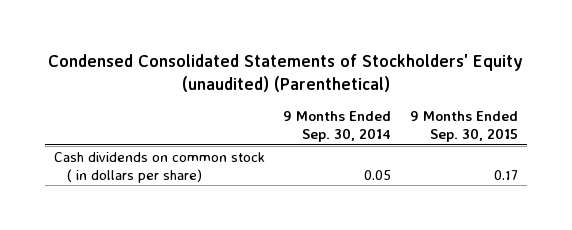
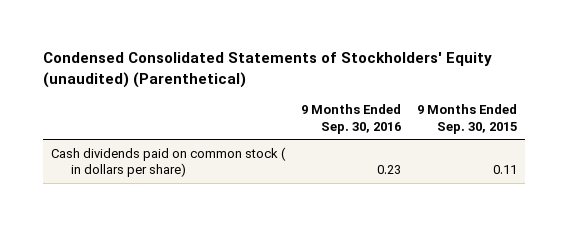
[283,111,392,142] 9 Months Ended Sep. 30, 2014 -> none
none -> [300,104,401,135] 9 Months Ended Sep. 30, 2016
[53,151,265,183] Cash dividends on common stock ( in dollars per share) -> [50,146,286,178] Cash dividends paid on common stock ( in dollars per share)
[494,169,519,180] 0.17 -> [492,165,517,175] 0.11

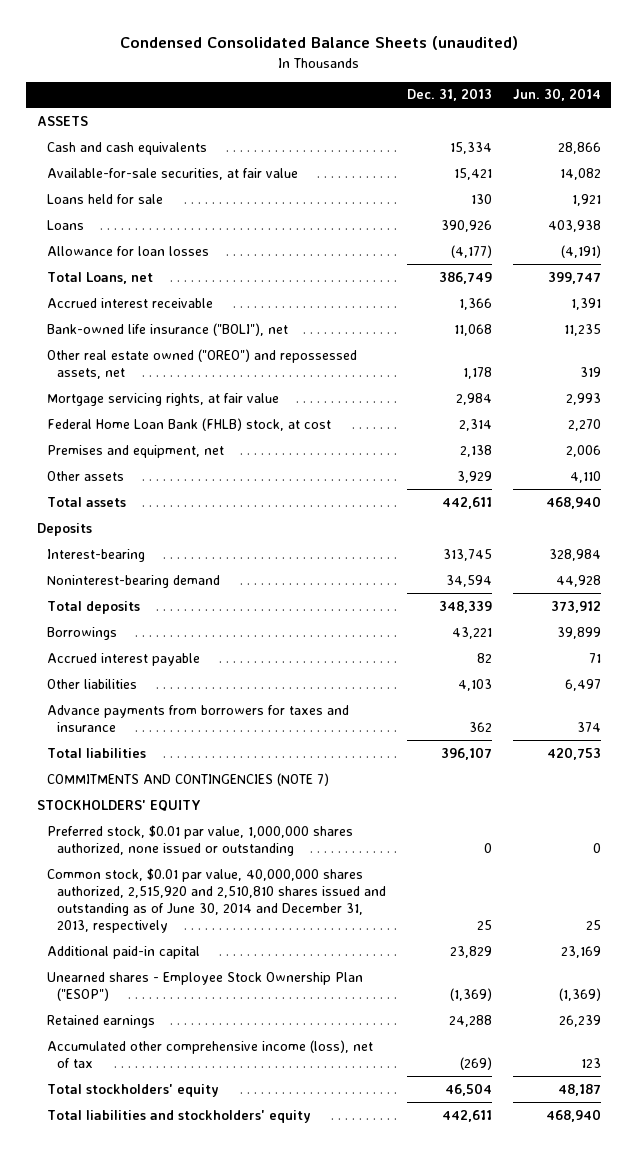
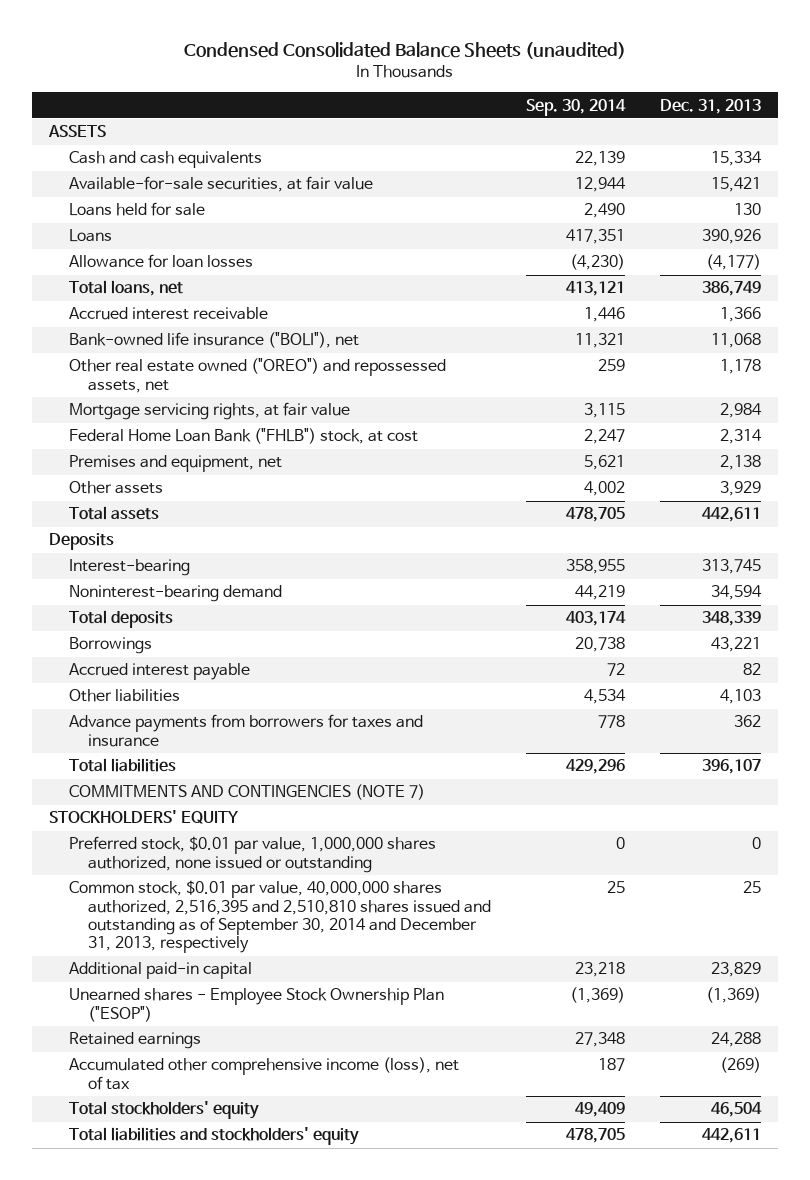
[512,88,601,102] Jun. 30, 2014 -> none
none -> [525,98,626,116] Sep. 30, 2014
[46,271,153,284] Total Loans, net -> [68,280,183,297] Total loans, net
[46,417,331,431] Federal Home Loan Bank (FHLB) stock, at cost -> [68,428,418,445] Federal Home Loan Bank ("FHLB") stock, at cost
[46,867,387,934] Common stock, $0.01 par value, 40,000,000 shares authorized, 2,515,920 and 2,510,810 shares issued and outstanding as of June 30, 2014 and December 31, 2013, respectively -> [68,880,492,954] Common stock, $0.01 par value, 40,000,000 shares authorized, 2,516,395 and 2,510,810 shares issued and outstanding as of September 30, 2014 and December 31, 2013, respectively

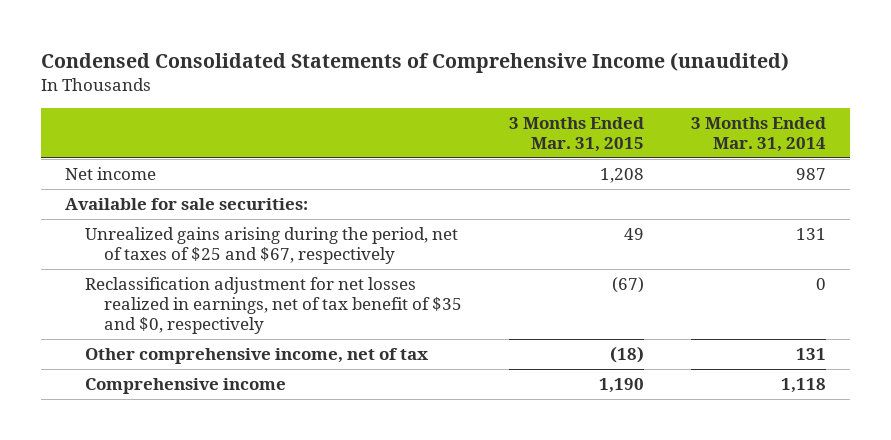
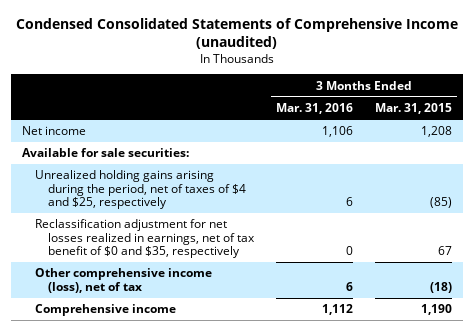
[691,116,827,152] 3 Months Ended Mar. 31, 2014 -> none
none -> [276,103,354,115] Mar. 31, 2016
[84,227,458,265] Unrealized gains arising during the period, net of taxes of $25 and $67, respectively -> [34,170,247,210] Unrealized holding gains arising during the period, net of taxes of $4 and $25, respectively
[624,228,645,241] 49 -> [429,197,452,209] (85)
[84,277,463,334] Reclassification adjustment for net losses realized in earnings, net of tax benefit of $35 and $0, respectively -> [34,219,256,259] Reclassification adjustment for net losses realized in earnings, net of tax benefit of $0 and $35, respectively
[612,277,645,294] (67) -> [437,246,452,256] 67
[84,348,428,365] Other comprehensive income, net of tax -> [34,268,212,293] Other comprehensive income (loss), net of tax

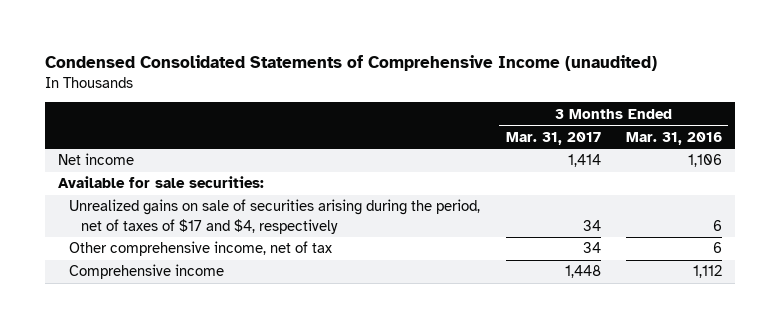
[374,103,452,115] Mar. 31, 2015 -> none
none -> [505,131,601,145] Mar. 31, 2017
[34,219,256,259] Reclassification adjustment for net losses realized in earnings, net of tax benefit of $0 and $35, respectively -> none
[34,170,247,210] Unrealized holding gains arising during the period, net of taxes of $4 and $25, respectively -> [69,199,481,234] Unrealized gains on sale of securities arising during the period, net of taxes of $17 and $4, respectively
[34,268,212,293] Other comprehensive income (loss), net of tax -> [69,241,333,257] Other comprehensive income, net of tax

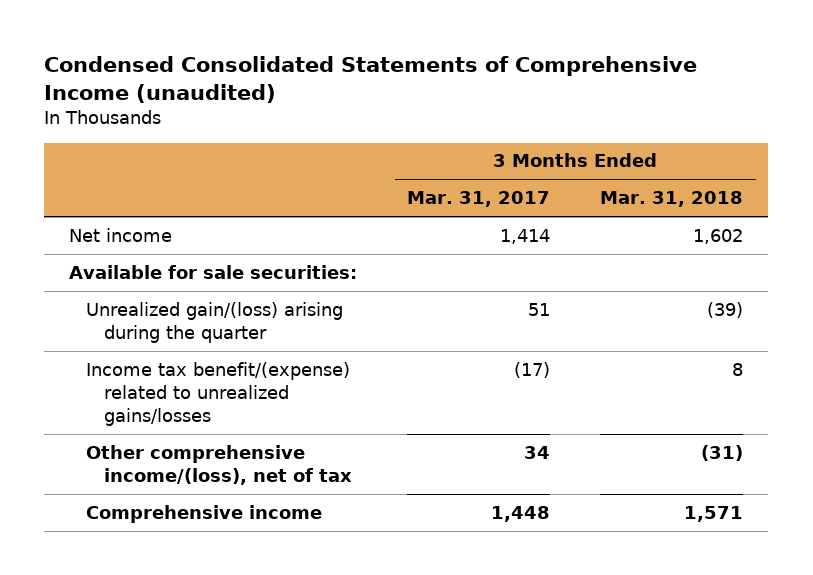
[626,131,723,145] Mar. 31, 2016 -> none
none -> [600,191,744,208] Mar. 31, 2018
[69,199,481,234] Unrealized gains on sale of securities arising during the period, net of taxes of $17 and $4, respectively -> none
none -> [86,301,344,344] Unrealized gain/(loss) arising during the quarter
none -> [86,361,351,427] Income tax benefit/(expense) related to unrealized gains/losses
[69,241,333,257] Other comprehensive income, net of tax -> [86,444,352,486] Other comprehensive income/(loss), net of tax

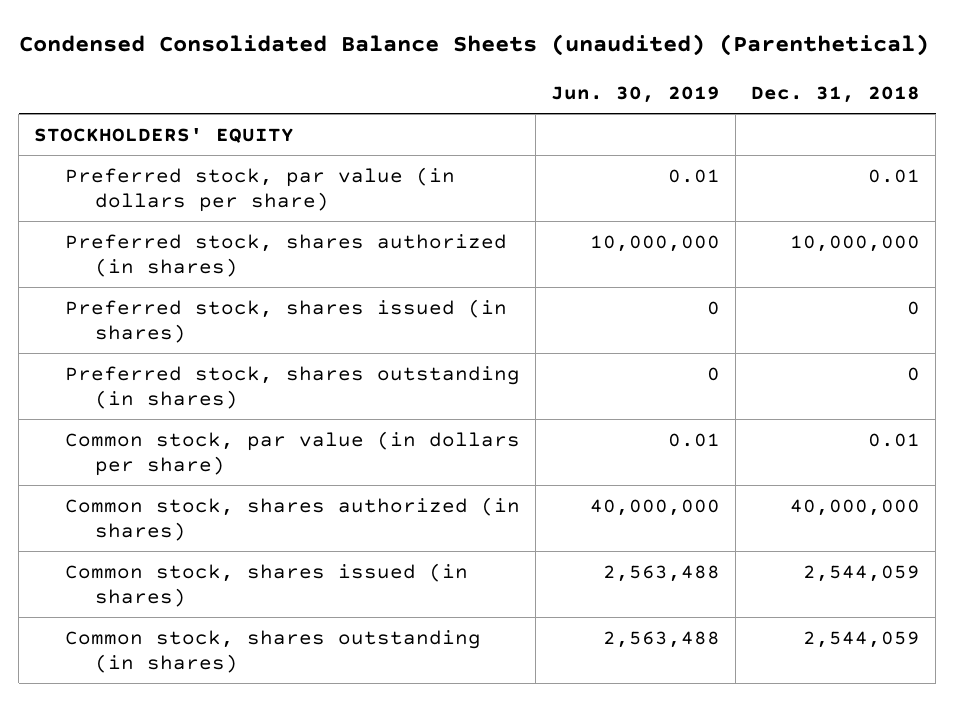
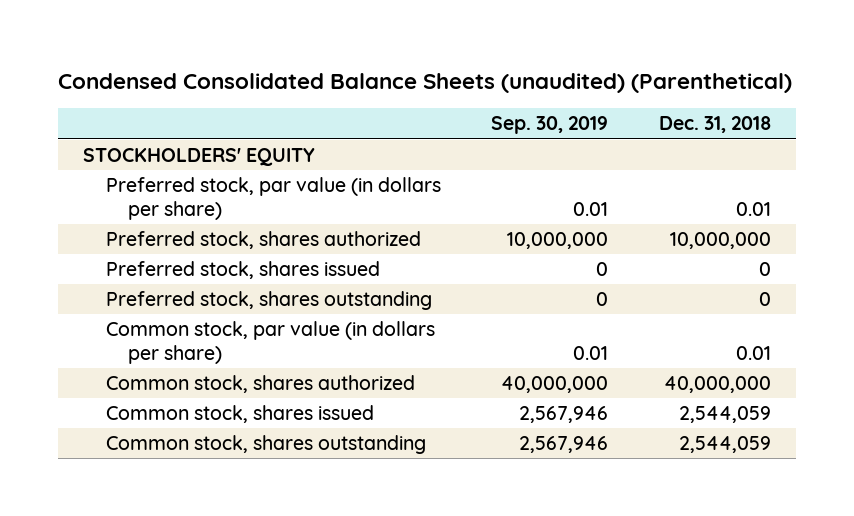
[550,86,720,104] Jun. 30, 2019 -> none
none -> [491,116,609,135] Sep. 30, 2019
[64,233,507,277] Preferred stock, shares authorized (in shares) -> [105,231,421,250] Preferred stock, shares authorized
[64,298,507,343] Preferred stock, shares issued (in shares) -> [105,261,380,280] Preferred stock, shares issued
[64,365,520,409] Preferred stock, shares outstanding (in shares) -> [105,291,432,311] Preferred stock, shares outstanding
[64,496,520,541] Common stock, shares authorized (in shares) -> [105,375,415,394] Common stock, shares authorized
[64,562,468,607] Common stock, shares issued (in shares) -> [105,405,374,424] Common stock, shares issued
[64,629,481,673] Common stock, shares outstanding (in shares) -> [105,435,426,455] Common stock, shares outstanding

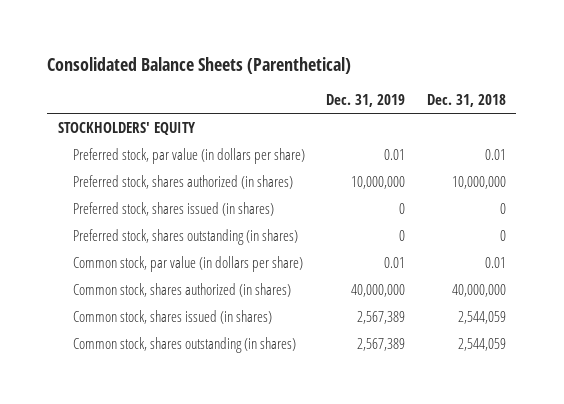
[58,72,793,93] Condensed Consolidated Balance Sheets (unaudited) (Parenthetical) -> [47,57,352,75] Consolidated Balance Sheets (Parenthetical)
[491,116,609,135] Sep. 30, 2019 -> none
none -> [326,94,406,108] Dec. 31, 2019
[105,231,421,250] Preferred stock, shares authorized -> [72,174,293,189] Preferred stock, shares authorized (in shares)
[105,261,380,280] Preferred stock, shares issued -> [72,201,274,216] Preferred stock, shares issued (in shares)
[105,291,432,311] Preferred stock, shares outstanding -> [72,228,298,245] Preferred stock, shares outstanding (in shares)
[105,375,415,394] Common stock, shares authorized -> [72,282,291,297] Common stock, shares authorized (in shares)
[105,405,374,424] Common stock, shares issued -> [72,309,272,324] Common stock, shares issued (in shares)
[105,435,426,455] Common stock, shares outstanding -> [72,336,296,353] Common stock, shares outstanding (in shares)

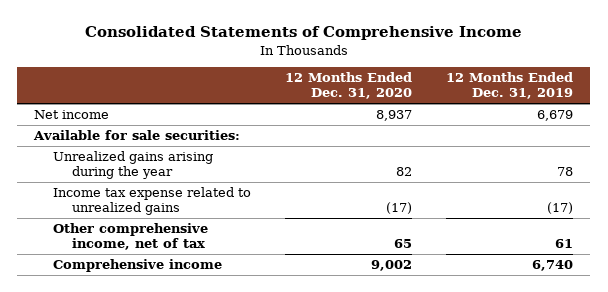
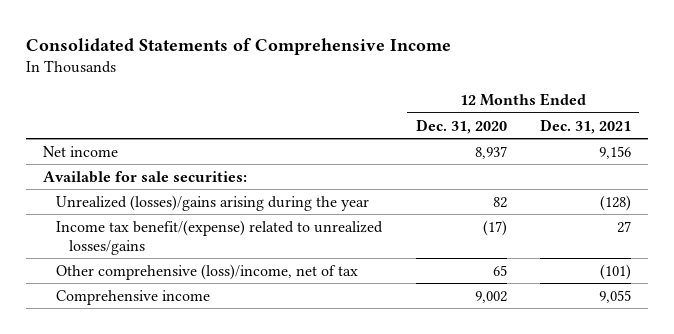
[446,72,574,100] 12 Months Ended Dec. 31, 2019 -> none
none -> [540,118,632,134] Dec. 31, 2021
[52,150,213,180] Unrealized gains arising during the year -> [56,194,370,211] Unrealized (losses)/gains arising during the year
[52,186,251,216] Income tax expense related to unrealized gains -> [56,219,384,255] Income tax benefit/(expense) related to unrealized losses/gains
[52,222,208,251] Other comprehensive income, net of tax -> [56,263,359,280] Other comprehensive (loss)/income, net of tax

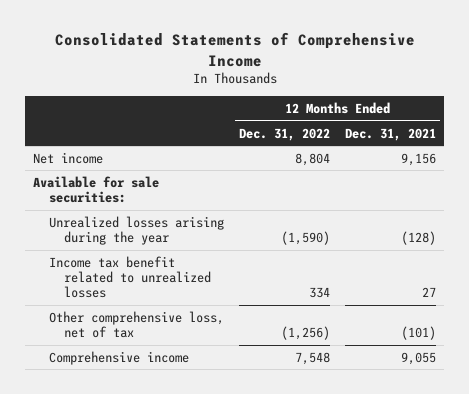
[415,118,507,134] Dec. 31, 2020 -> none
none -> [238,127,330,141] Dec. 31, 2022
[56,194,370,211] Unrealized (losses)/gains arising during the year -> [48,215,224,246] Unrealized losses arising during the year
[56,219,384,255] Income tax benefit/(expense) related to unrealized losses/gains -> [48,255,212,299] Income tax benefit related to unrealized losses
[56,263,359,280] Other comprehensive (loss)/income, net of tax -> [48,310,224,339] Other comprehensive loss, net of tax

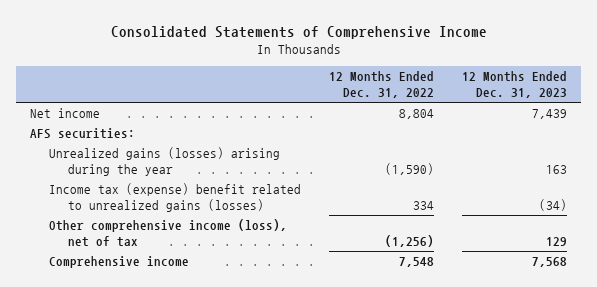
[345,127,437,141] Dec. 31, 2021 -> none
none -> [462,71,568,99] 12 Months Ended Dec. 31, 2023
[32,175,159,204] Available for sale securities: -> [30,128,136,140] AFS securities:
[48,215,224,246] Unrealized losses arising during the year -> [49,147,281,177] Unrealized gains (losses) arising during the year
[48,255,212,299] Income tax benefit related to unrealized losses -> [49,183,302,213] Income tax (expense) benefit related to unrealized gains (losses)
[48,310,224,339] Other comprehensive loss, net of tax -> [49,219,288,248] Other comprehensive income (loss), net of tax

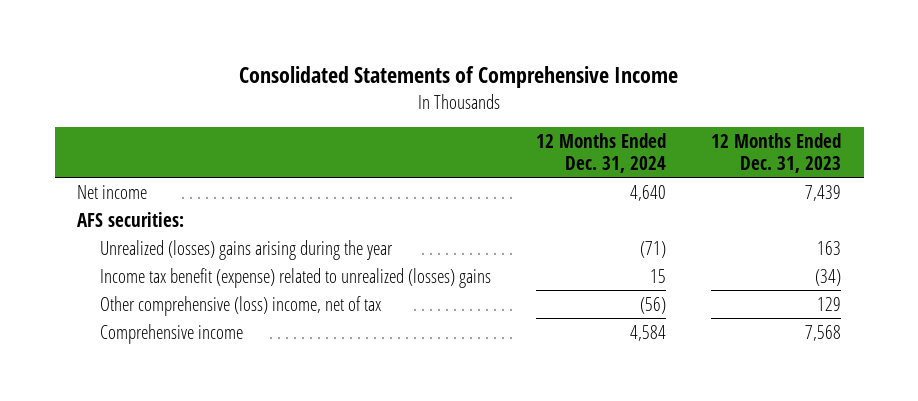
[329,71,435,99] 12 Months Ended Dec. 31, 2022 -> none
none -> [535,132,666,173] 12 Months Ended Dec. 31, 2024
[49,147,281,177] Unrealized gains (losses) arising during the year -> [99,239,393,260] Unrealized (losses) gains arising during the year
[49,183,302,213] Income tax (expense) benefit related to unrealized gains (losses) -> [99,267,491,288] Income tax benefit (expense) related to unrealized (losses) gains
[49,219,288,248] Other comprehensive income (loss), net of tax -> [99,295,381,316] Other comprehensive (loss) income, net of tax

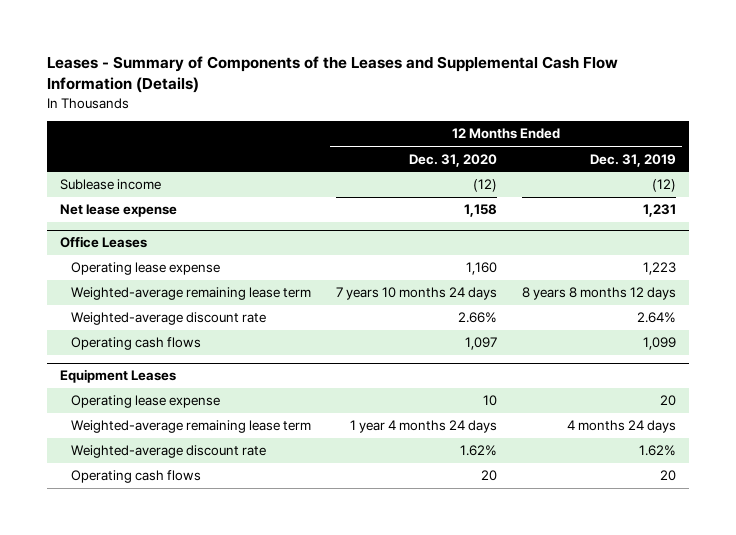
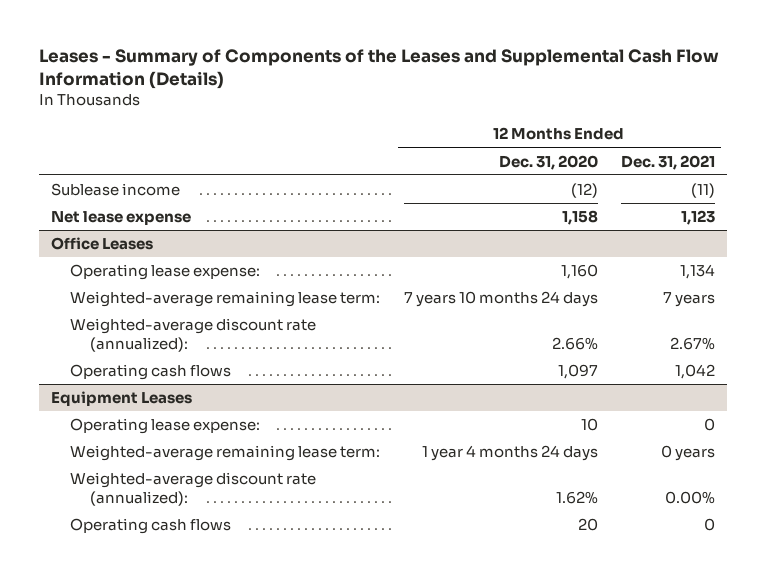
[590,153,677,167] Dec. 31, 2019 -> none
none -> [620,154,715,170] Dec. 31, 2021
[70,262,220,276] Operating lease expense -> [70,264,261,281] Operating lease expense:
[70,287,311,301] Weighted-average remaining lease term -> [70,291,381,308] Weighted-average remaining lease term:
[70,312,266,326] Weighted-average discount rate -> [70,318,317,352] Weighted-average discount rate (annualized):
[70,395,220,409] Operating lease expense -> [70,418,261,435] Operating lease expense:
[70,420,311,434] Weighted-average remaining lease term -> [70,445,381,462] Weighted-average remaining lease term:
[70,445,266,459] Weighted-average discount rate -> [70,472,317,506] Weighted-average discount rate (annualized):

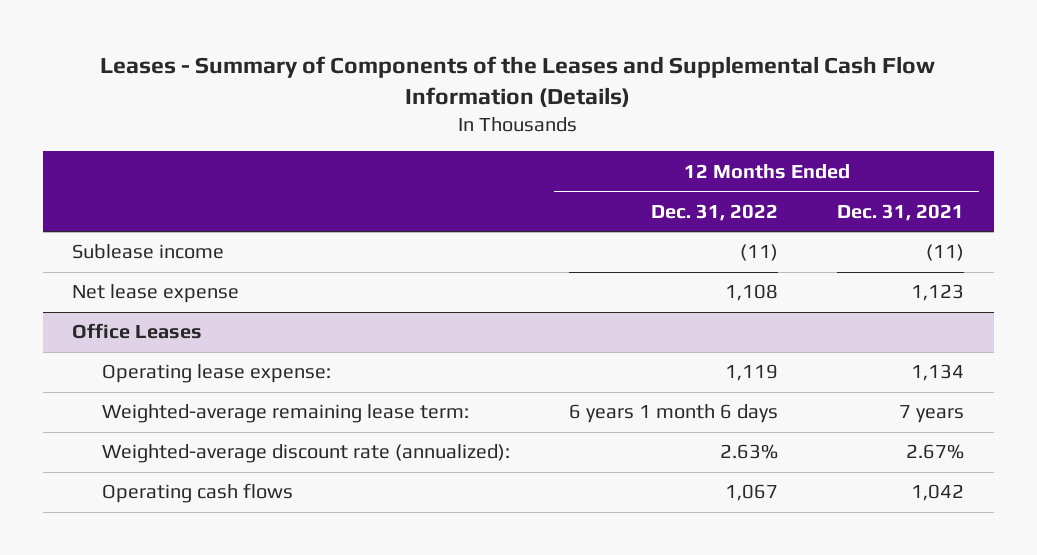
[498,154,598,170] Dec. 31, 2020 -> none
none -> [651,203,779,221] Dec. 31, 2022
[51,391,193,407] Equipment Leases -> none
[70,418,261,435] Operating lease expense: -> none
[70,445,381,462] Weighted-average remaining lease term: -> none
[70,472,317,506] Weighted-average discount rate (annualized): -> none
[70,518,232,535] Operating cash flows -> none

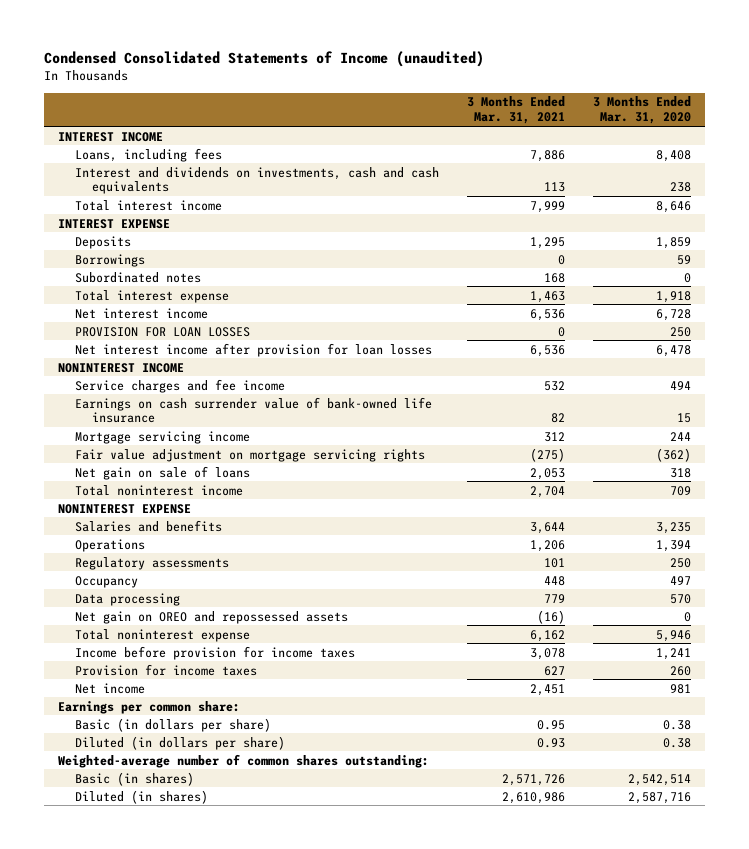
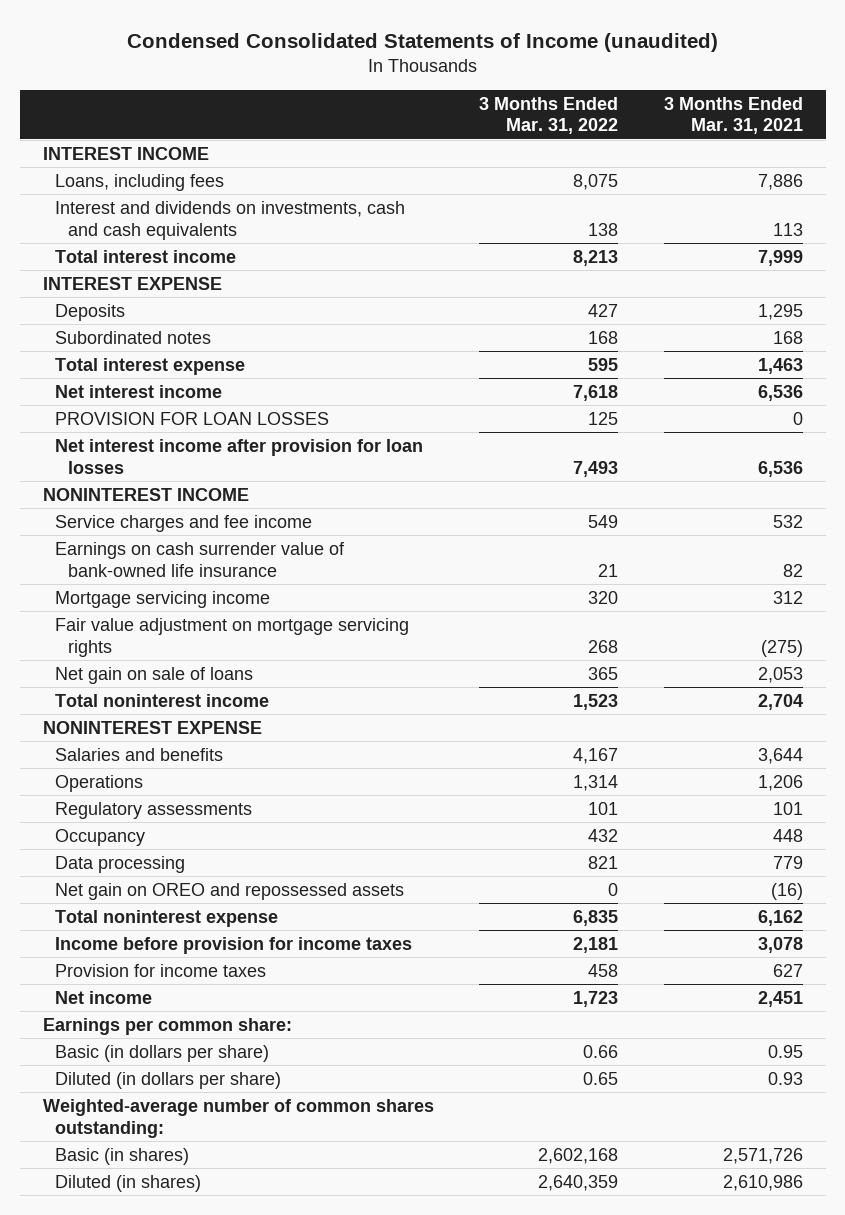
[593,96,692,125] 3 Months Ended Mar. 31, 2020 -> none
none -> [479,96,619,135] 3 Months Ended Mar. 31, 2022
[75,253,146,267] Borrowings -> none

